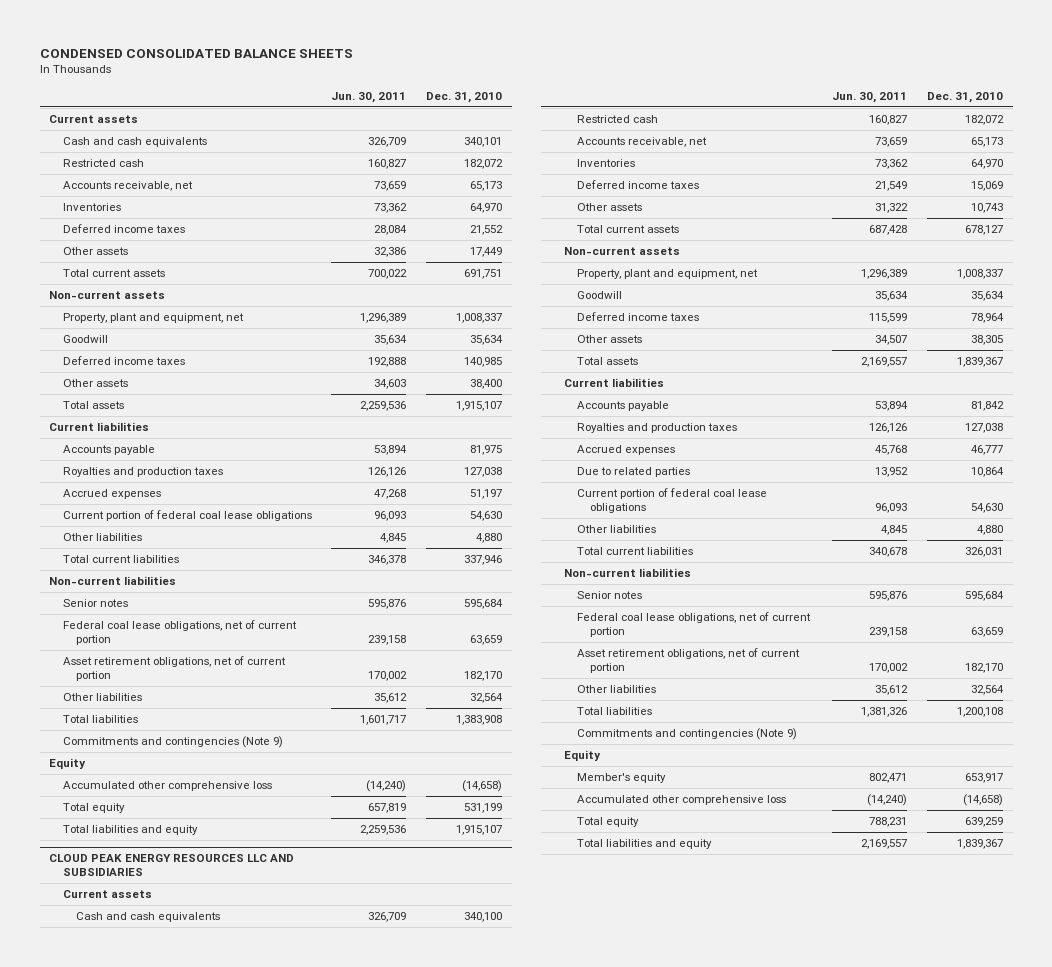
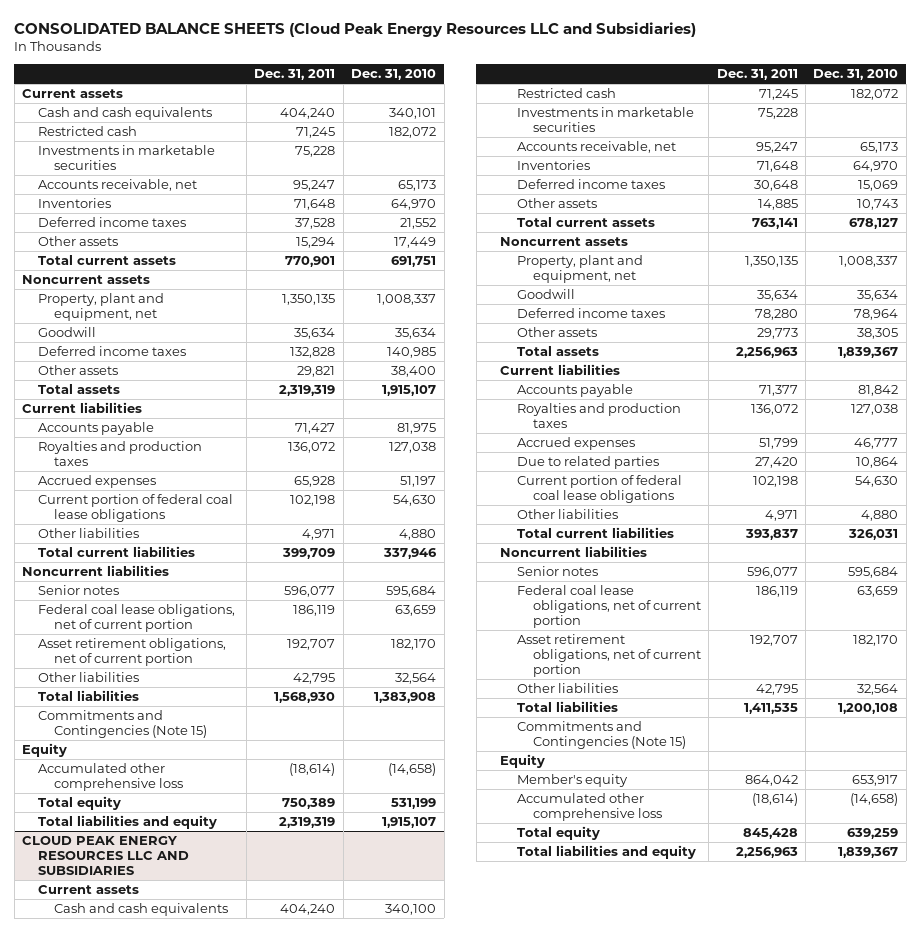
[39,48,353,58] CONDENSED CONSOLIDATED BALANCE SHEETS -> [14,22,697,38] CONSOLIDATED BALANCE SHEETS (Cloud Peak Energy Resources LLC and Subsidiaries)
[331,91,407,103] Jun. 30, 2011 -> none
none -> [254,69,336,81] Dec. 31, 2011
none -> [38,144,216,171] Investments in marketable securities
[49,291,166,300] Non-current assets -> [22,274,151,284] Noncurrent assets
[49,576,177,586] Non-current liabilities -> [22,564,170,576] Noncurrent liabilities
[62,736,283,749] Commitments and contingencies (Note 9) -> [38,709,208,739] Commitments and Contingencies (Note 15)
none -> [516,106,694,133] Investments in marketable securities
[563,247,680,256] Non-current assets -> [500,236,629,246] Noncurrent assets
[563,568,691,578] Non-current liabilities -> [500,545,648,557] Noncurrent liabilities
[577,728,798,741] Commitments and contingencies (Note 9) -> [516,720,686,750] Commitments and Contingencies (Note 15)

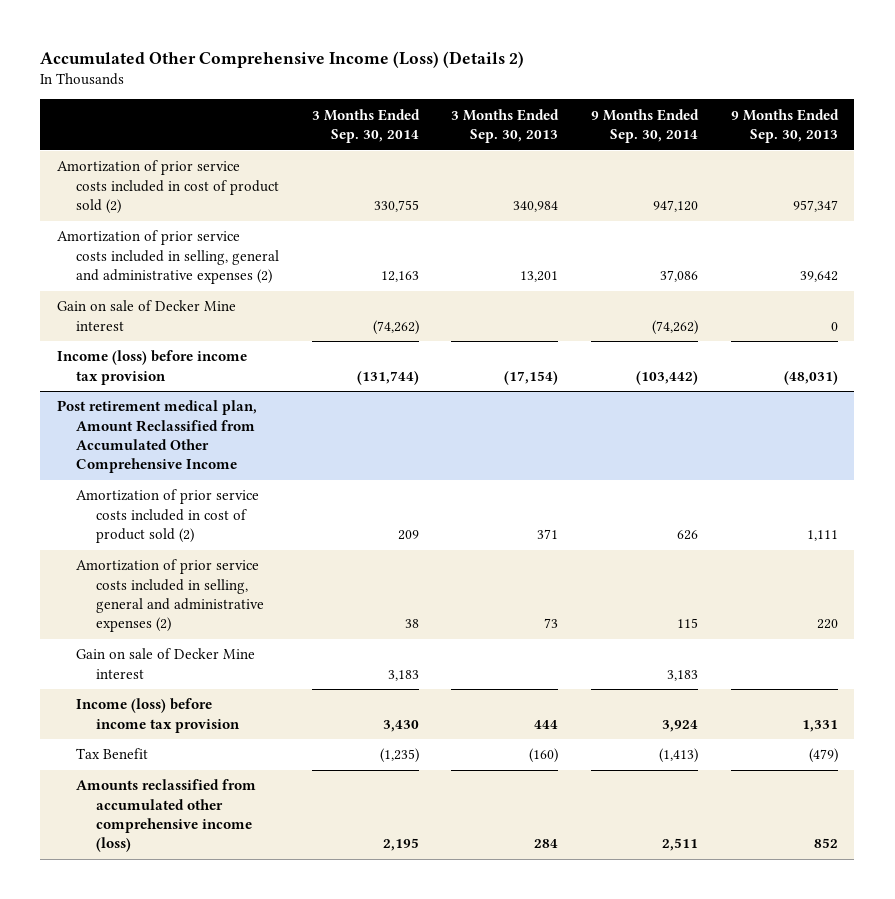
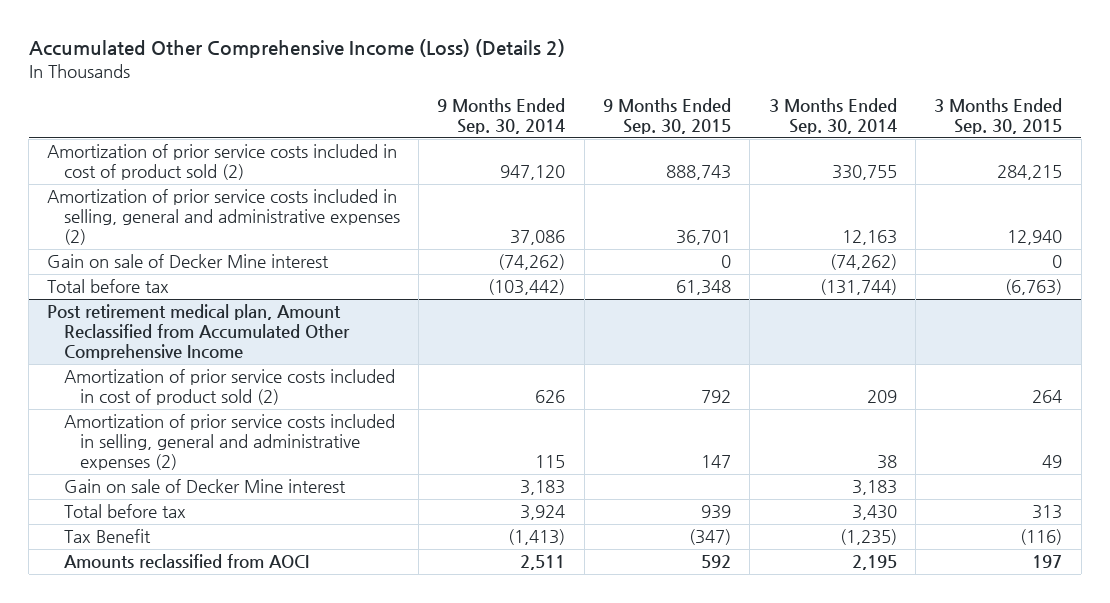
[451,108,560,143] 3 Months Ended Sep. 30, 2013 -> none
[730,108,839,143] 9 Months Ended Sep. 30, 2013 -> none
none -> [603,98,732,135] 9 Months Ended Sep. 30, 2015
none -> [934,98,1063,135] 3 Months Ended Sep. 30, 2015
[56,350,247,385] Income (loss) before income tax provision -> [47,279,170,294] Total before tax
[76,698,240,733] Income (loss) before income tax provision -> [63,504,186,519] Total before tax
[76,779,257,853] Amounts reclassified from accumulated other comprehensive income (loss) -> [63,554,309,570] Amounts reclassified from AOCI

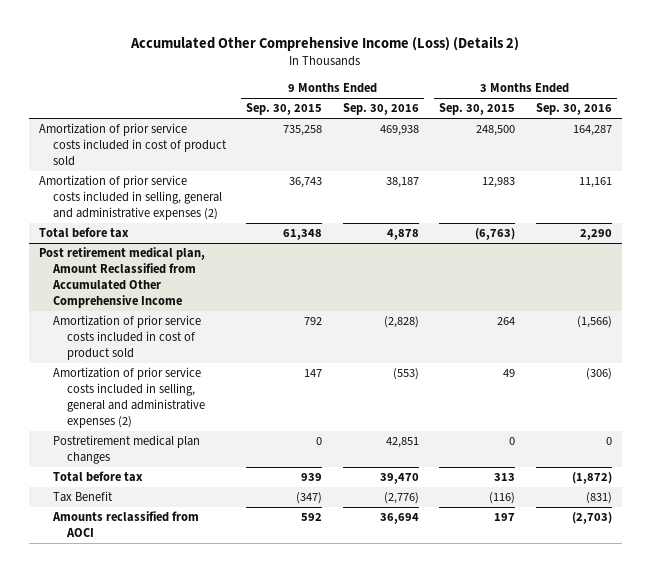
[437,98,566,135] 9 Months Ended Sep. 30, 2014 -> none
[768,98,897,135] 3 Months Ended Sep. 30, 2014 -> none
none -> [342,103,419,116] Sep. 30, 2016
none -> [535,103,612,116] Sep. 30, 2016
[47,254,330,269] Gain on sale of Decker Mine interest -> none
[47,144,398,181] Amortization of prior service costs included in cost of product sold (2) -> [39,123,227,167] Amortization of prior service costs included in cost of product sold
[666,165,732,181] 888,743 -> [283,125,323,137] 735,258
[997,165,1063,181] 284,215 -> [476,125,516,137] 248,500
[676,230,732,246] 36,701 -> [289,177,323,189] 36,743
[1007,230,1063,246] 12,940 -> [482,177,516,189] 12,983
[63,369,395,406] Amortization of prior service costs included in cost of product sold (2) -> [52,315,201,361] Amortization of prior service costs included in cost of product sold
[63,479,346,494] Gain on sale of Decker Mine interest -> none
none -> [52,435,200,465] Postretirement medical plan changes

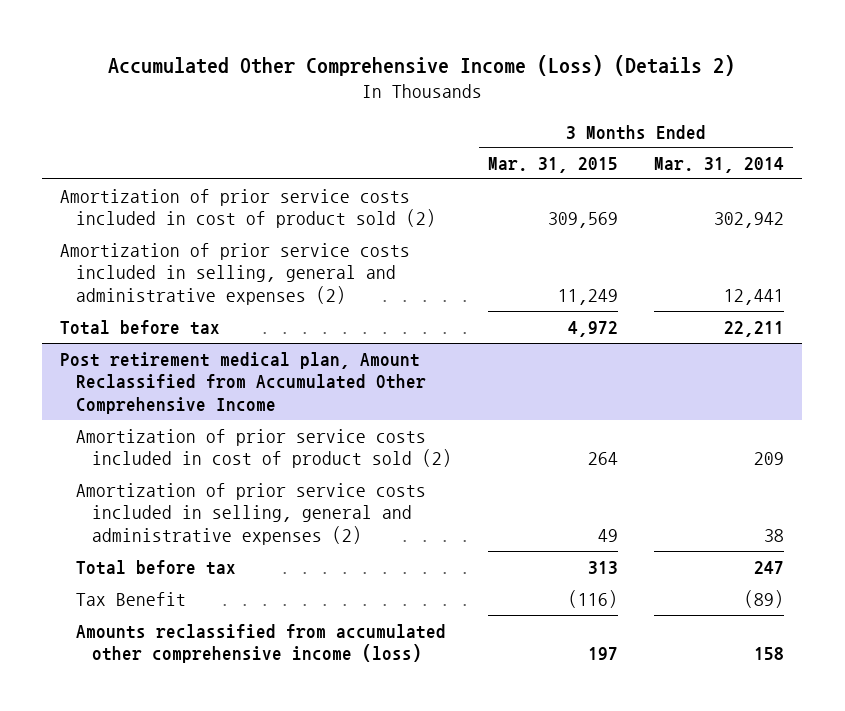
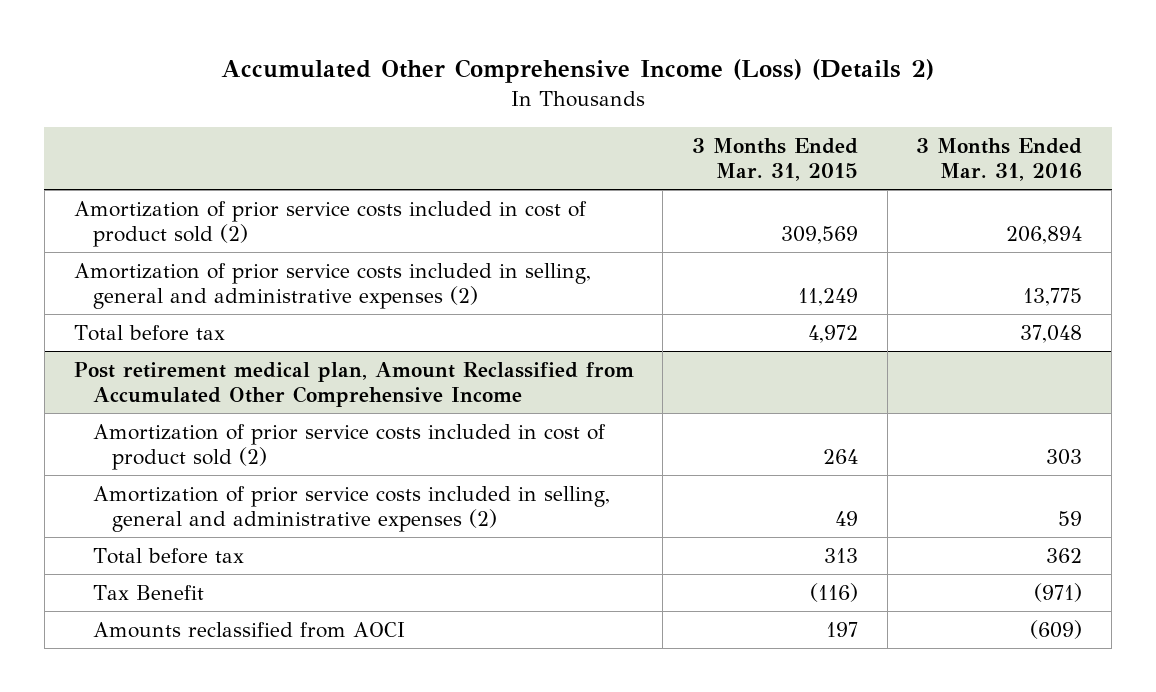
[654,157,785,174] Mar. 31, 2014 -> none
none -> [916,137,1083,181] 3 Months Ended Mar. 31, 2016
[76,623,447,664] Amounts reclassified from accumulated other comprehensive income (loss) -> [92,621,405,638] Amounts reclassified from AOCI

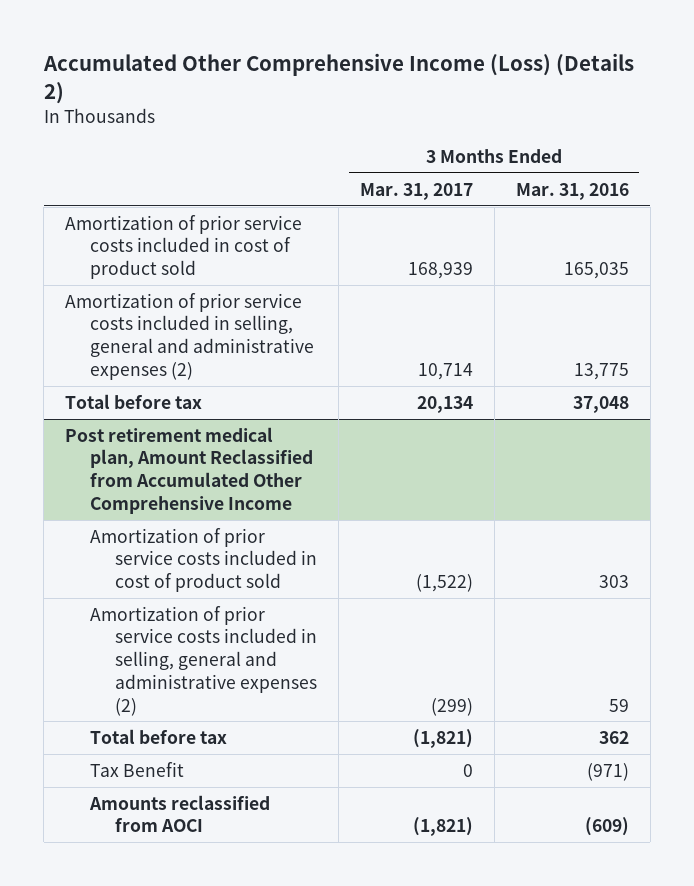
[691,137,858,181] 3 Months Ended Mar. 31, 2015 -> none
none -> [359,182,473,200] Mar. 31, 2017
[73,200,587,247] Amortization of prior service costs included in cost of product sold (2) -> [65,214,303,280] Amortization of prior service costs included in cost of product sold
[1006,225,1083,244] 206,894 -> [563,262,629,280] 165,035
[92,423,606,470] Amortization of prior service costs included in cost of product sold (2) -> [90,527,317,593] Amortization of prior service costs included in cost of product sold

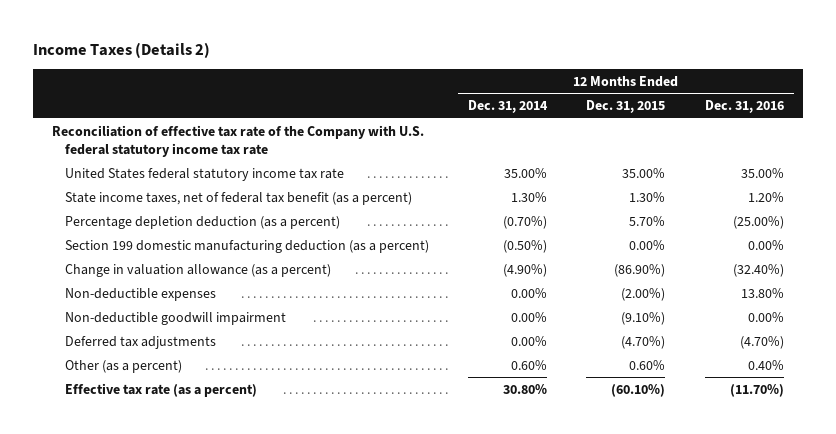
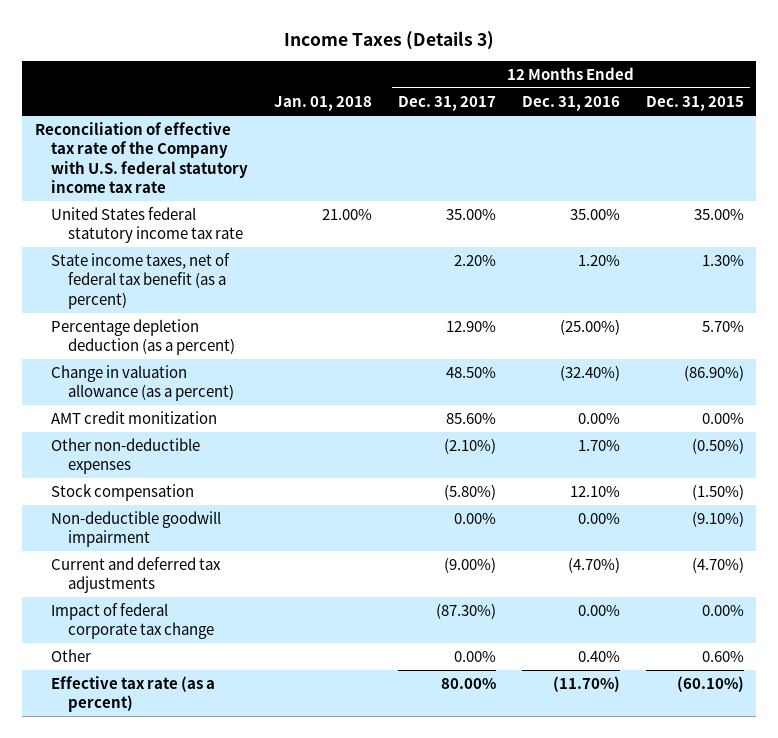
[32,41,210,58] Income Taxes (Details 2) -> [284,30,495,50] Income Taxes (Details 3)
[468,100,549,114] Dec. 31, 2014 -> none
none -> [274,95,373,111] Jan. 01, 2018
none -> [398,95,497,111] Dec. 31, 2017
[64,239,429,253] Section 199 domestic manufacturing deduction (as a percent) -> none
none -> [51,411,218,425] AMT credit monitization
[64,287,216,301] Non-deductible expenses -> [51,438,201,475] Other non-deductible expenses
[621,287,666,301] (2.00%) -> [691,438,744,455] (0.50%)
[740,287,784,298] 13.80% -> [577,440,620,452] 1.70%
none -> [51,484,195,502] Stock compensation
[64,335,216,349] Deferred tax adjustments -> [51,557,222,594] Current and deferred tax adjustments
none -> [51,603,215,640] Impact of federal corporate tax change
[64,359,182,373] Other (as a percent) -> [51,649,92,663] Other

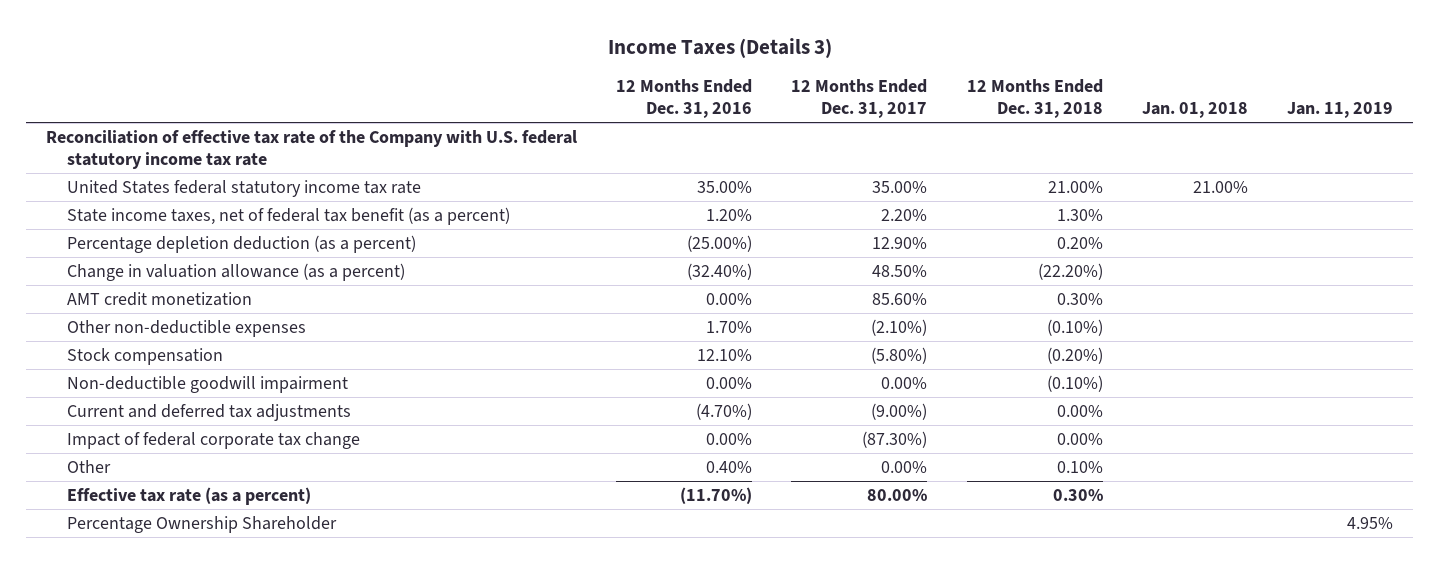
[645,95,744,111] Dec. 31, 2015 -> none
none -> [966,79,1103,119] 12 Months Ended Dec. 31, 2018
none -> [1287,102,1394,119] Jan. 11, 2019
[51,411,218,425] AMT credit monitization -> [66,291,252,306] AMT credit monetization
none -> [66,515,337,533] Percentage Ownership Shareholder

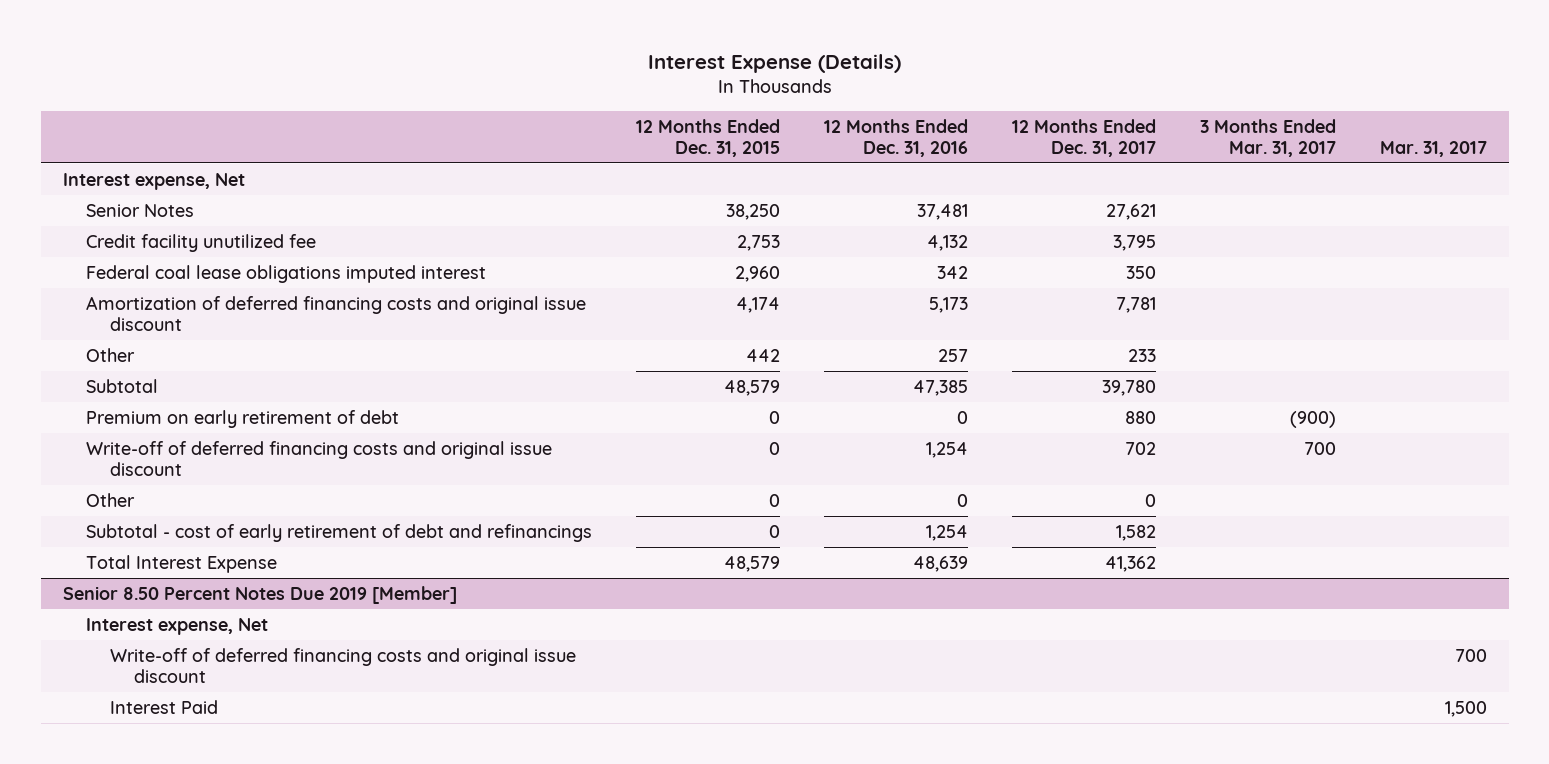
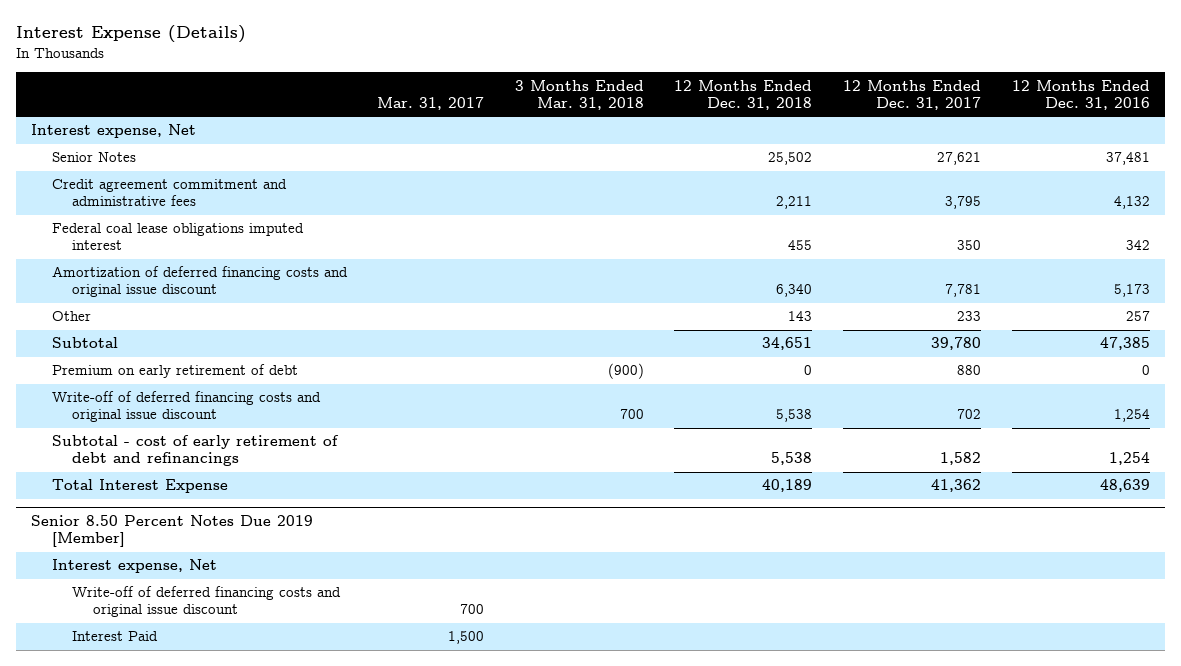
[636,118,781,157] 12 Months Ended Dec. 31, 2015 -> none
[1199,118,1336,157] 3 Months Ended Mar. 31, 2017 -> none
none -> [514,79,644,110] 3 Months Ended Mar. 31, 2018
none -> [674,79,813,110] 12 Months Ended Dec. 31, 2018
[86,233,317,252] Credit facility unutilized fee -> [51,179,287,207] Credit agreement commitment and administrative fees
[86,492,136,507] Other -> none

